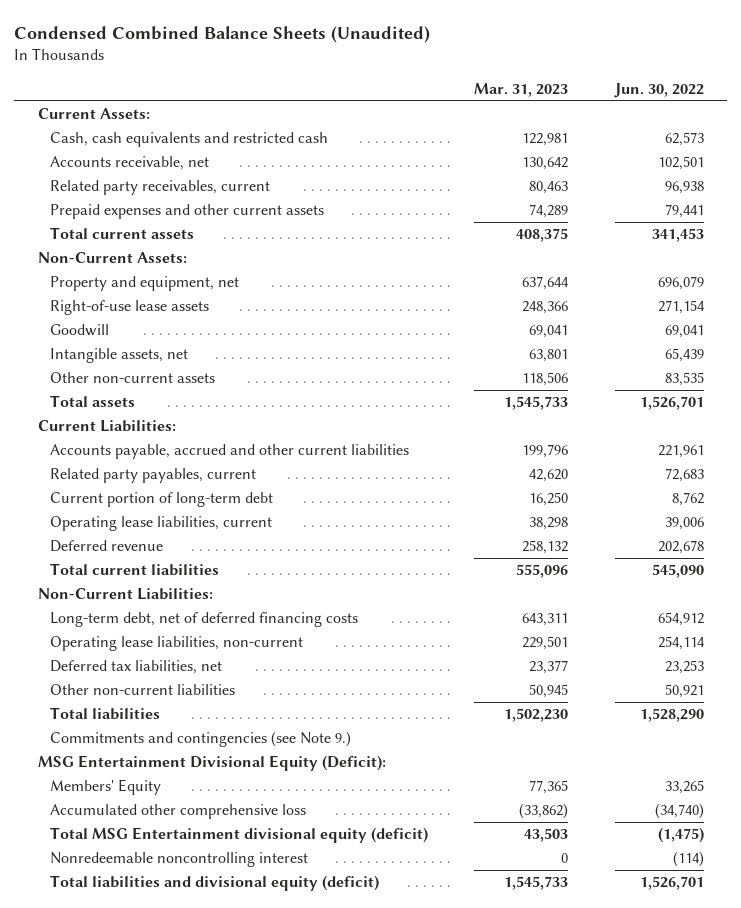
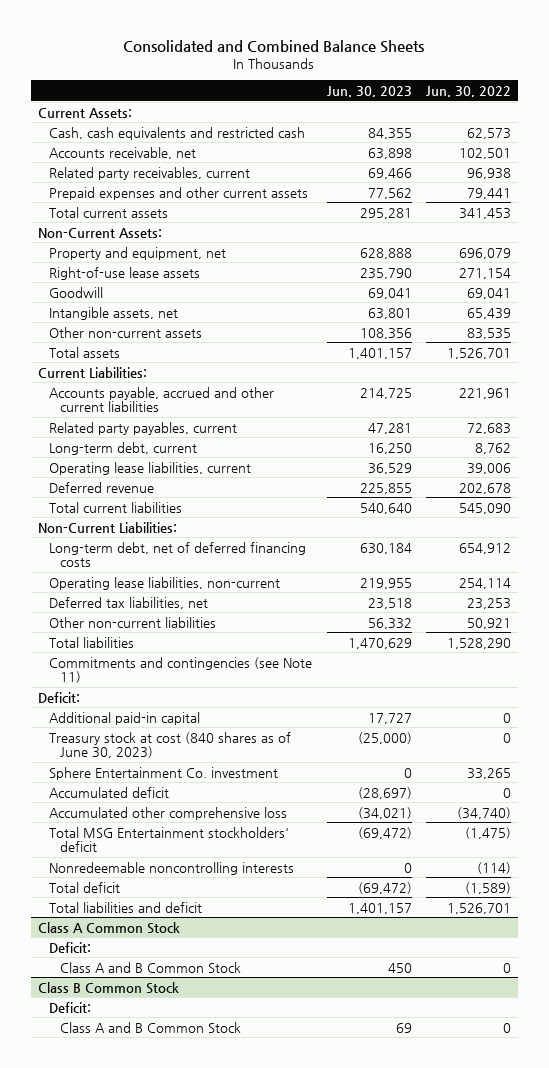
[14,26,431,44] Condensed Combined Balance Sheets (Unaudited) -> [123,39,425,53] Consolidated and Combined Balance Sheets
[474,82,569,97] Mar. 31, 2023 -> none
none -> [326,85,412,97] Jun. 30, 2023
[50,492,274,508] Current portion of long-term debt -> [49,441,198,455] Long-term debt, current
[50,731,352,748] Commitments and contingencies (see Note 9.) -> [49,656,313,684] Commitments and contingencies (see Note 11)
[37,755,386,772] MSG Entertainment Divisional Equity (Deficit): -> [38,691,81,703] Deficit:
none -> [49,711,201,725] Additional paid-in capital
none -> [49,731,292,759] Treasury stock at cost (840 shares as of June 30, 2023)
[50,779,162,796] Members' Equity -> [49,766,279,780] Sphere Entertainment Co. investment
none -> [49,786,170,798] Accumulated deficit
[50,827,429,844] Total MSG Entertainment divisional equity (deficit) -> [49,826,290,853] Total MSG Entertainment stockholders' deficit
[50,852,309,868] Nonredeemable noncontrolling interest -> [49,861,295,875] Nonredeemable noncontrolling interests
none -> [49,881,121,893] Total deficit
[50,875,380,892] Total liabilities and divisional equity (deficit) -> [49,901,203,913] Total liabilities and deficit
none -> [38,921,181,934] Class A Common Stock
none -> [49,941,92,953] Deficit:
none -> [60,961,242,973] Class A and B Common Stock
none -> [38,981,180,994] Class B Common Stock
none -> [49,1001,92,1013] Deficit:
none -> [60,1021,242,1033] Class A and B Common Stock

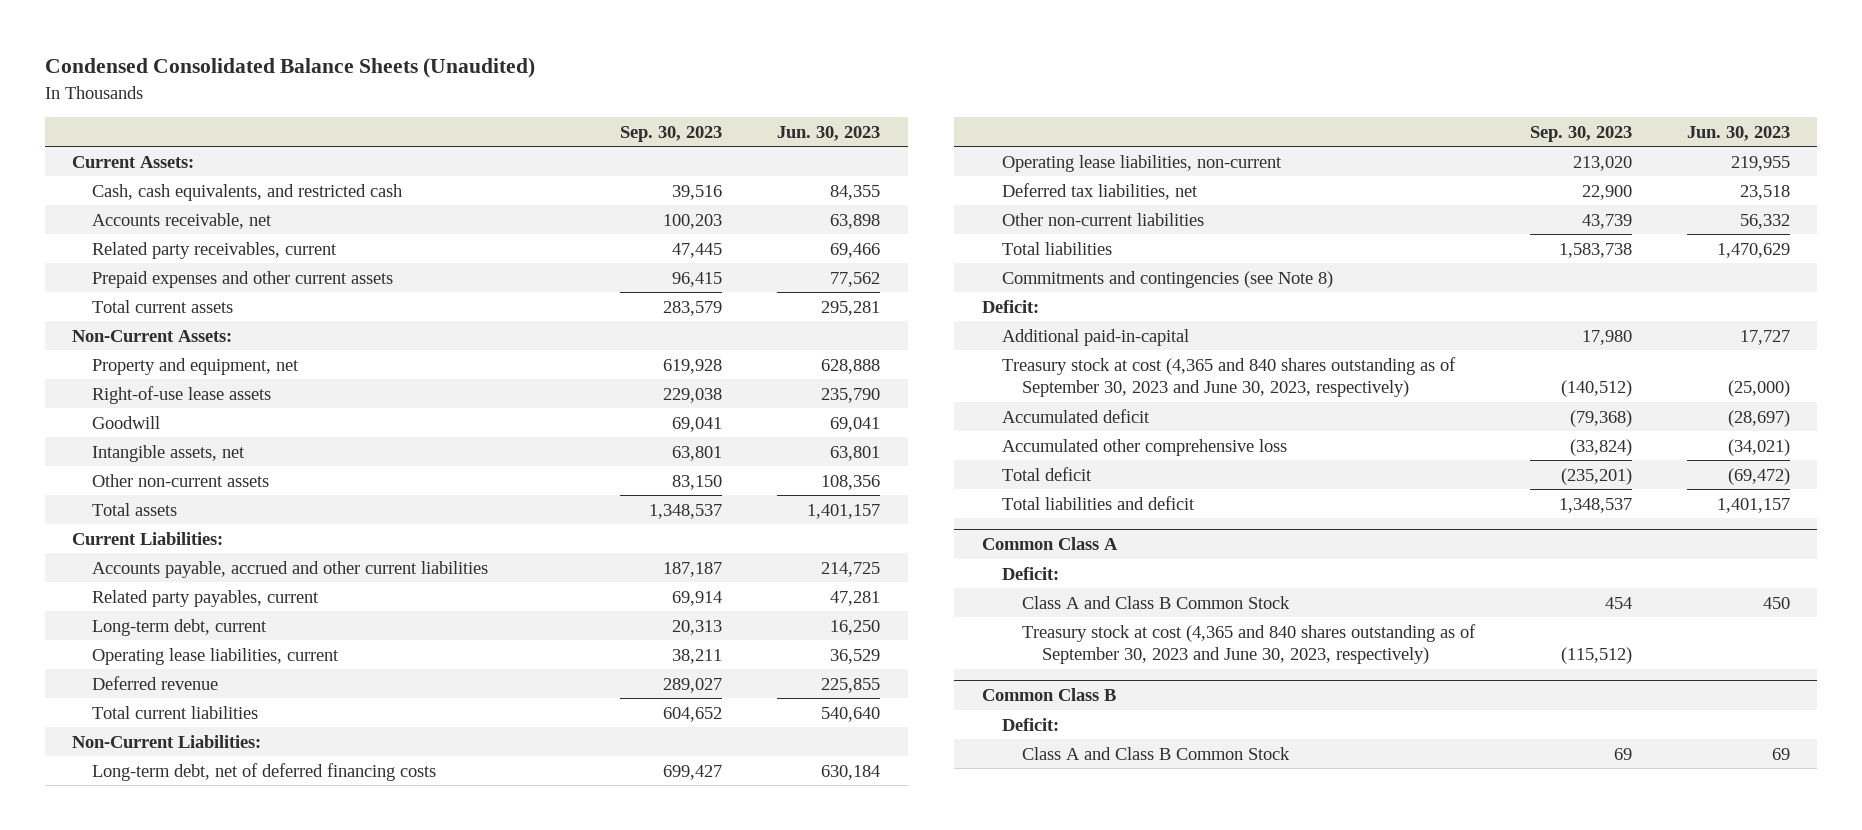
[123,39,425,53] Consolidated and Combined Balance Sheets -> [44,58,535,79] Condensed Consolidated Balance Sheets (Unaudited)
[425,85,511,97] Jun. 30, 2022 -> none
none -> [620,125,723,142] Sep. 30, 2023
[49,126,306,140] Cash, cash equivalents and restricted cash -> [92,183,403,201] Cash, cash equivalents, and restricted cash
[49,656,313,684] Commitments and contingencies (see Note 11) -> [1001,270,1333,288] Commitments and contingencies (see Note 8)
[49,766,279,780] Sphere Entertainment Co. investment -> none
[49,711,201,725] Additional paid-in capital -> [1001,328,1189,346] Additional paid-in-capital
[49,731,292,759] Treasury stock at cost (840 shares as of June 30, 2023) -> [1001,356,1456,398] Treasury stock at cost (4,365 and 840 shares outstanding as of September 30, 2023 and June 30, 2023, respectively)
[49,826,290,853] Total MSG Entertainment stockholders' deficit -> none
[49,861,295,875] Nonredeemable noncontrolling interests -> none
[38,921,181,934] Class A Common Stock -> [981,537,1118,551] Common Class A
[60,961,242,973] Class A and B Common Stock -> [1021,595,1290,609] Class A and Class B Common Stock
none -> [1021,623,1476,665] Treasury stock at cost (4,365 and 840 shares outstanding as of September 30, 2023 and June 30, 2023, respectively)
[38,981,180,994] Class B Common Stock -> [981,688,1116,702] Common Class B
[60,1021,242,1033] Class A and B Common Stock -> [1021,746,1290,760] Class A and Class B Common Stock

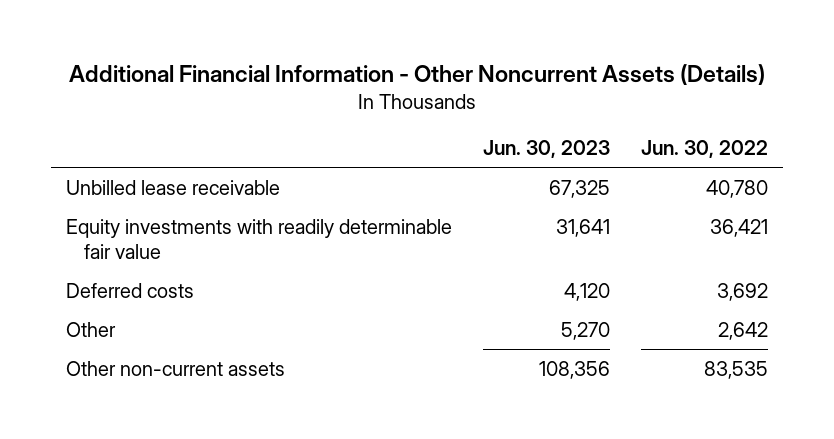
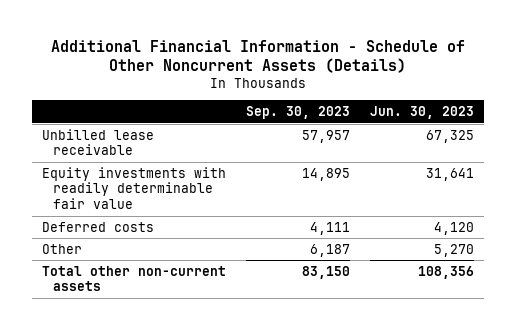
[68,63,765,85] Additional Financial Information - Other Noncurrent Assets (Details) -> [51,39,466,74] Additional Financial Information - Schedule of Other Noncurrent Assets (Details)
[640,140,768,159] Jun. 30, 2022 -> none
none -> [246,105,351,119] Sep. 30, 2023
[66,360,286,376] Other non-current assets -> [42,265,227,292] Total other non-current assets

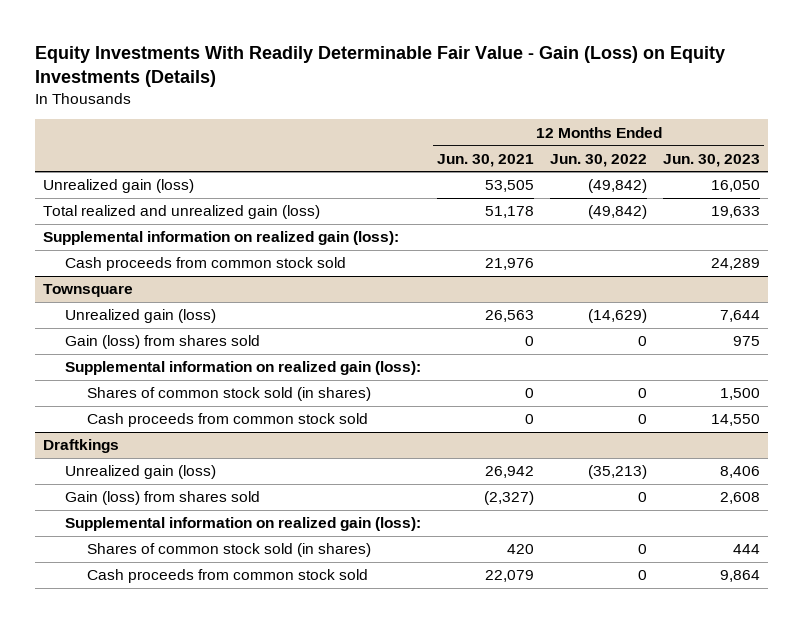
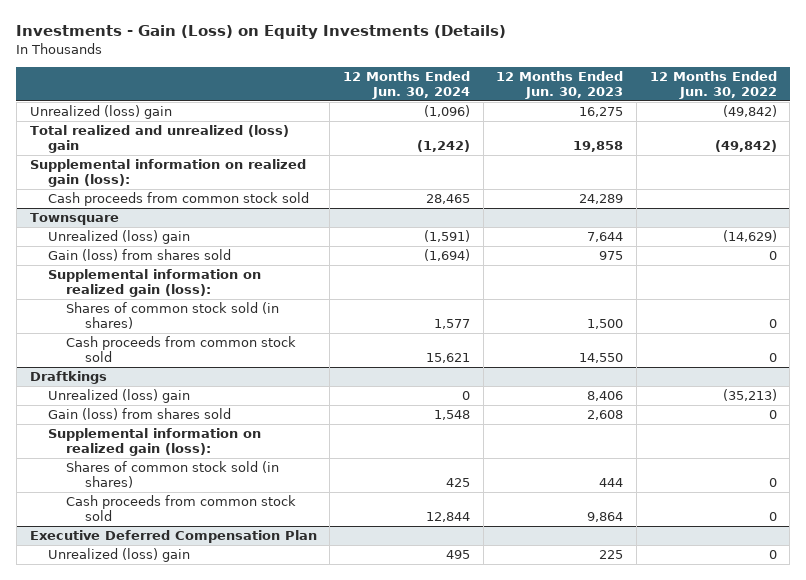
[35,46,726,88] Equity Investments With Readily Determinable Fair Value - Gain (Loss) on Equity Investments (Details) -> [16,25,507,40] Investments - Gain (Loss) on Equity Investments (Details)
[437,153,535,167] Jun. 30, 2021 -> none
none -> [343,70,471,99] 12 Months Ended Jun. 30, 2024
[43,179,195,194] Unrealized gain (loss) -> [29,105,172,120] Unrealized (loss) gain
[710,180,760,193] 16,050 -> [579,107,624,118] 16,275
[43,205,321,220] Total realized and unrealized gain (loss) -> [29,125,289,154] Total realized and unrealized (loss) gain
[710,206,760,219] 19,633 -> [573,141,624,153] 19,858
[65,309,217,324] Unrealized gain (loss) -> [48,230,191,245] Unrealized (loss) gain
[65,465,217,480] Unrealized gain (loss) -> [48,389,191,404] Unrealized (loss) gain
none -> [29,530,317,544] Executive Deferred Compensation Plan
none -> [48,548,191,563] Unrealized (loss) gain

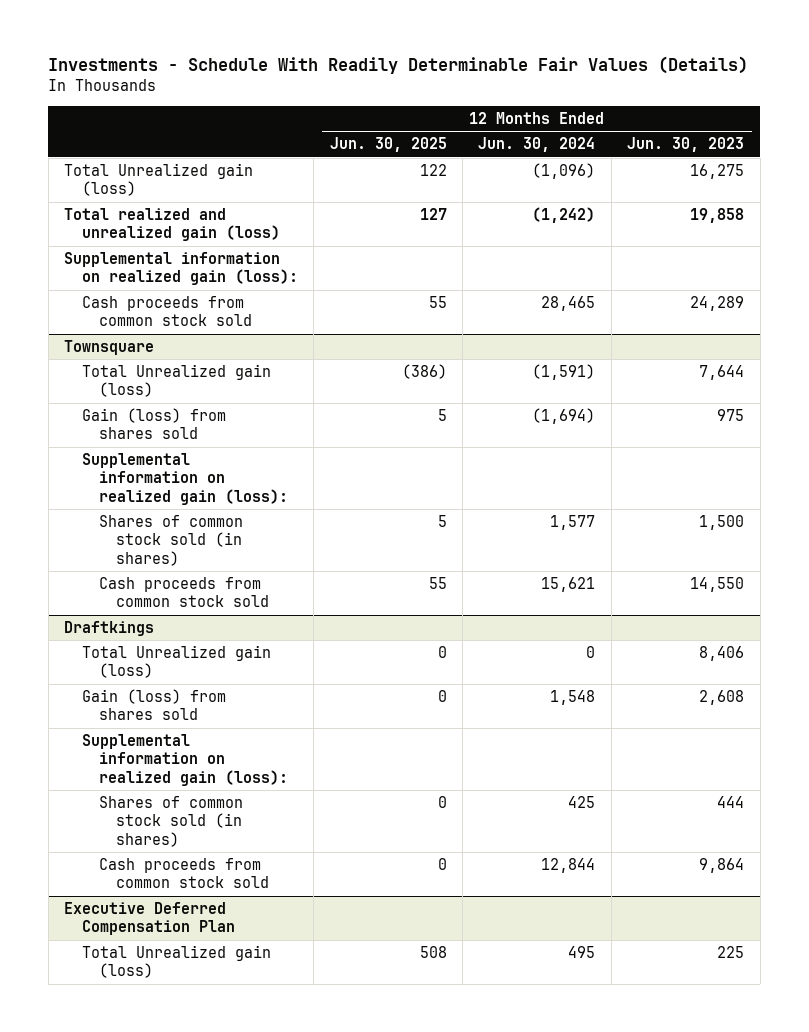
[16,25,507,40] Investments - Gain (Loss) on Equity Investments (Details) -> [48,56,749,75] Investments - Schedule With Readily Determinable Fair Values (Details)
[649,70,777,99] 12 Months Ended Jun. 30, 2022 -> none
none -> [329,137,447,153] Jun. 30, 2025
[29,105,172,120] Unrealized (loss) gain -> [64,163,254,197] Total Unrealized gain (loss)
[29,125,289,154] Total realized and unrealized (loss) gain -> [64,208,280,242] Total realized and unrealized gain (loss)
[48,230,191,245] Unrealized (loss) gain -> [81,364,271,398] Total Unrealized gain (loss)
[48,389,191,404] Unrealized (loss) gain -> [81,645,271,679] Total Unrealized gain (loss)
[48,548,191,563] Unrealized (loss) gain -> [81,945,271,979] Total Unrealized gain (loss)

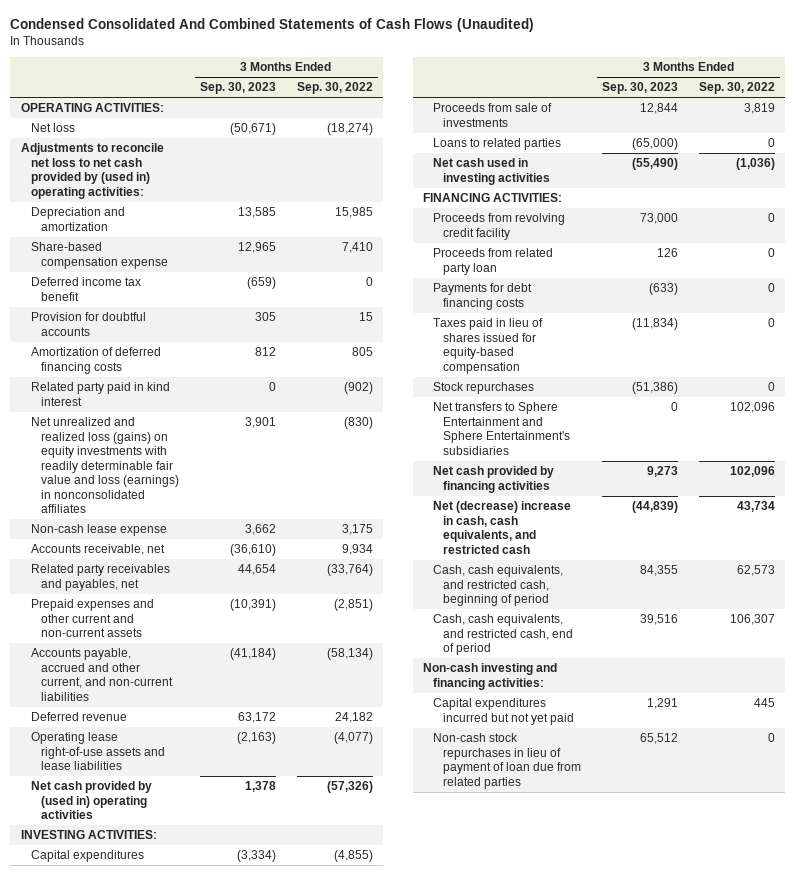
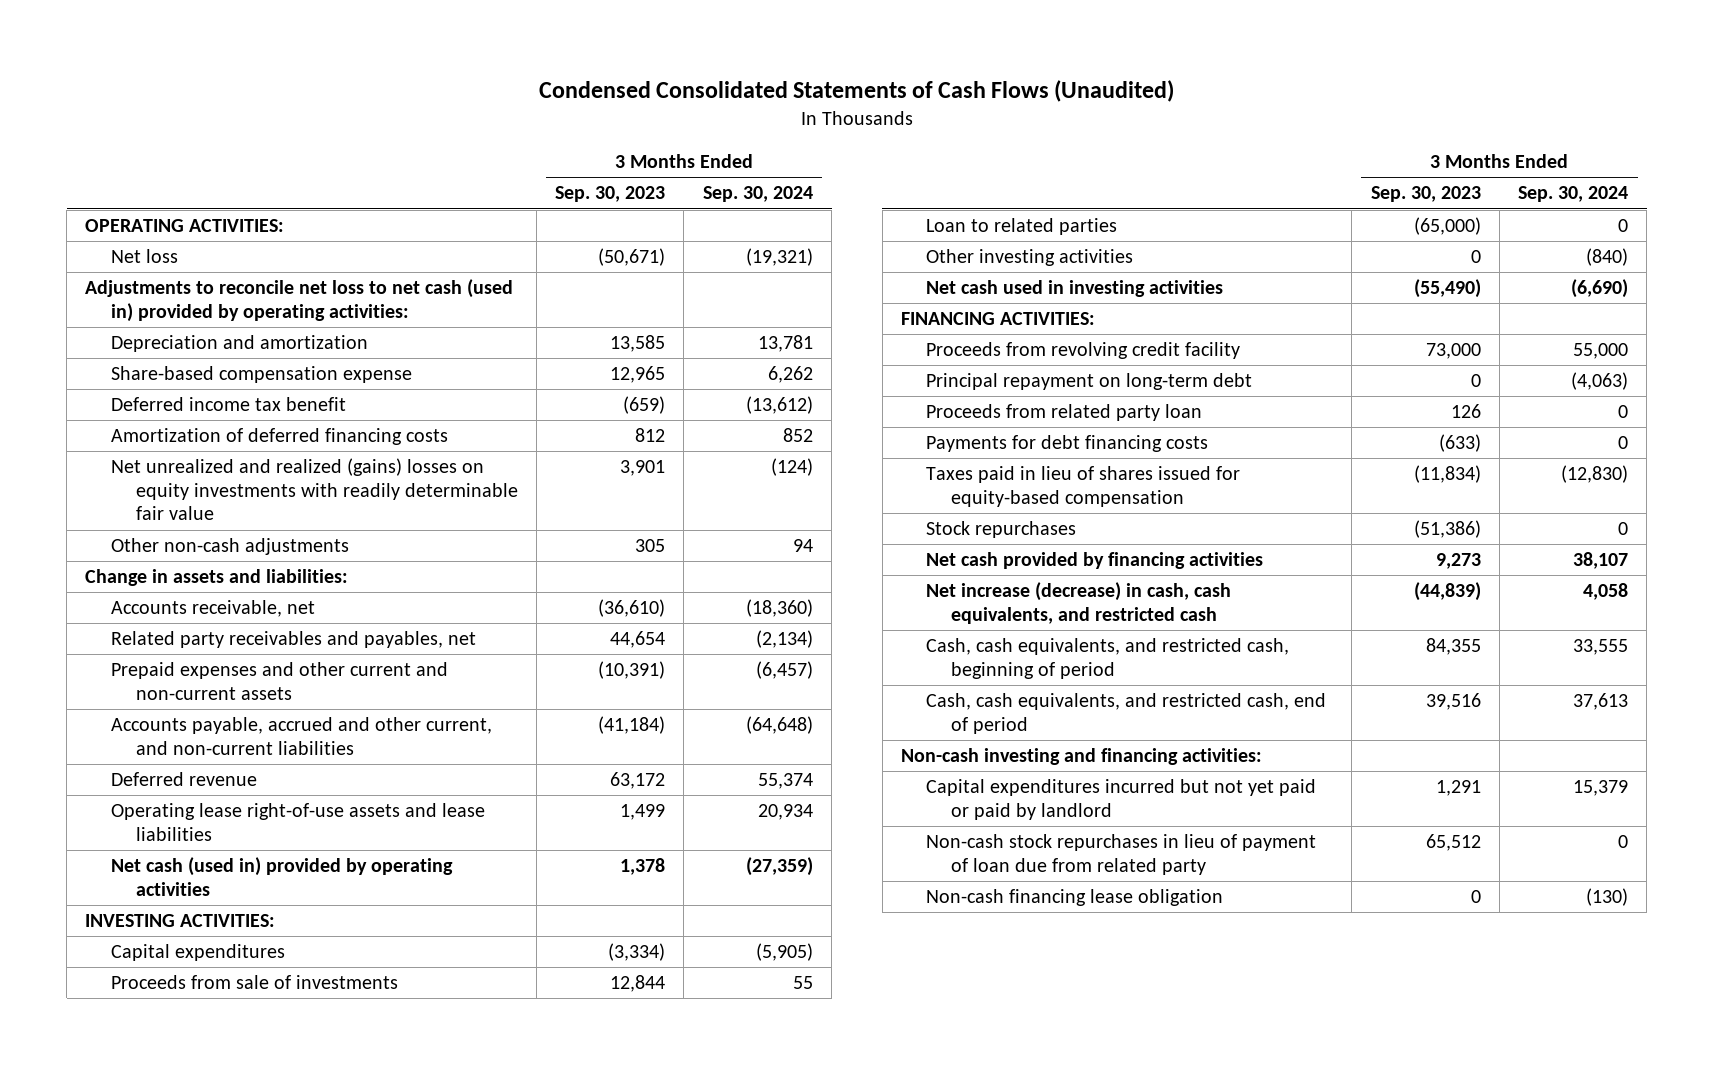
[10,17,535,32] Condensed Consolidated And Combined Statements of Cash Flows (Unaudited) -> [538,80,1174,103] Condensed Consolidated Statements of Cash Flows (Unaudited)
[296,82,373,95] Sep. 30, 2022 -> none
none -> [702,186,813,203] Sep. 30, 2024
[20,143,164,199] Adjustments to reconcile net loss to net cash provided by (used in) operating activities: -> [85,279,514,322] Adjustments to reconcile net loss to net cash (used in) provided by operating activities:
[30,312,146,336] Provision for doubtful accounts -> none
[30,382,170,406] Related party paid in kind interest -> none
[30,524,167,537] Non-cash lease expense -> none
[30,417,180,514] Net unrealized and realized loss (gains) on equity investments with readily determinable fair value and loss (earnings) in nonconsolidated affiliates -> [110,458,518,521] Net unrealized and realized (gains) losses on equity investments with readily determinable fair value
none -> [110,538,349,556] Other non-cash adjustments
none -> [85,569,349,587] Change in assets and liabilities:
[236,732,276,745] (2,163) -> [620,804,666,821] 1,499
[30,781,152,820] Net cash provided by (used in) operating activities -> [110,857,453,896] Net cash (used in) provided by operating activities
[433,138,562,151] Loans to related parties -> [925,218,1117,236] Loan to related parties
none -> [925,249,1133,267] Other investing activities
none -> [925,373,1252,391] Principal repayment on long-term debt
[433,402,571,455] Net transfers to Sphere Entertainment and Sphere Entertainment's subsidiaries -> none
[433,501,572,554] Net (decrease) increase in cash, cash equivalents, and restricted cash -> [925,582,1231,624] Net increase (decrease) in cash, cash equivalents, and restricted cash
[433,698,575,725] Capital expenditures incurred but not yet paid -> [925,779,1316,820] Capital expenditures incurred but not yet paid or paid by landlord
[433,733,582,789] Non-cash stock repurchases in lieu of payment of loan due from related parties -> [925,834,1316,875] Non-cash stock repurchases in lieu of payment of loan due from related party
none -> [925,889,1223,907] Non-cash financing lease obligation

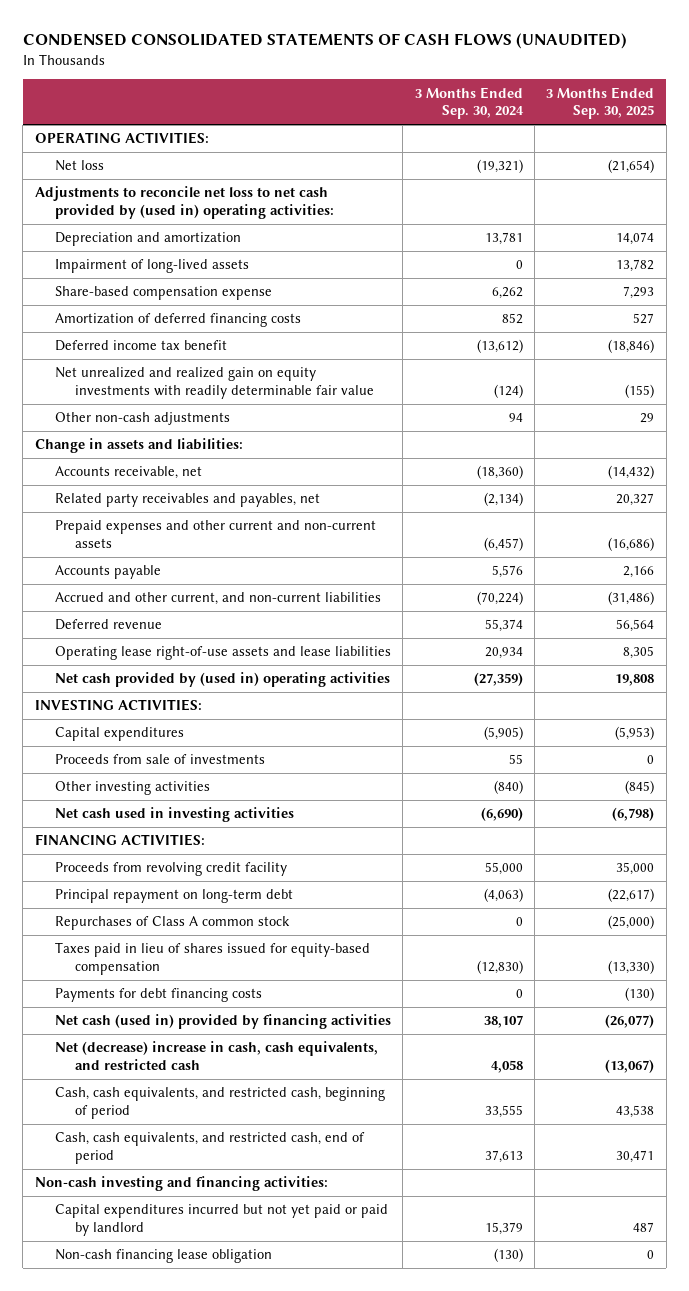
[538,80,1174,103] Condensed Consolidated Statements of Cash Flows (Unaudited) -> [22,33,627,50] CONDENSED CONSOLIDATED STATEMENTS OF CASH FLOWS (UNAUDITED)
[555,186,666,203] Sep. 30, 2023 -> none
none -> [546,86,655,120] 3 Months Ended Sep. 30, 2025
[85,279,514,322] Adjustments to reconcile net loss to net cash (used in) provided by operating activities: -> [34,186,334,219] Adjustments to reconcile net loss to net cash provided by (used in) operating activities:
none -> [54,259,249,274] Impairment of long-lived assets
[110,397,346,412] Deferred income tax benefit -> [54,340,227,352] Deferred income tax benefit
[110,458,518,521] Net unrealized and realized (gains) losses on equity investments with readily determinable fair value -> [54,367,374,399] Net unrealized and realized gain on equity investments with readily determinable fair value
none -> [54,565,161,580] Accounts payable
[110,717,492,755] Accounts payable, accrued and other current, and non-current liabilities -> [54,592,381,606] Accrued and other current, and non-current liabilities
[745,716,813,735] (64,648) -> [476,591,523,606] (70,224)
[110,857,453,896] Net cash (used in) provided by operating activities -> [54,672,390,688] Net cash provided by (used in) operating activities
[925,218,1117,236] Loan to related parties -> none
[925,404,1202,422] Proceeds from related party loan -> none
none -> [54,916,290,931] Repurchases of Class A common stock
[925,521,1076,539] Stock repurchases -> none
[925,435,1208,453] Payments for debt financing costs -> [54,988,262,1003] Payments for debt financing costs
[925,552,1263,570] Net cash provided by financing activities -> [54,1014,391,1030] Net cash (used in) provided by financing activities
[925,582,1231,624] Net increase (decrease) in cash, cash equivalents, and restricted cash -> [54,1041,378,1070] Net (decrease) increase in cash, cash equivalents, and restricted cash
[925,834,1316,875] Non-cash stock repurchases in lieu of payment of loan due from related party -> none

